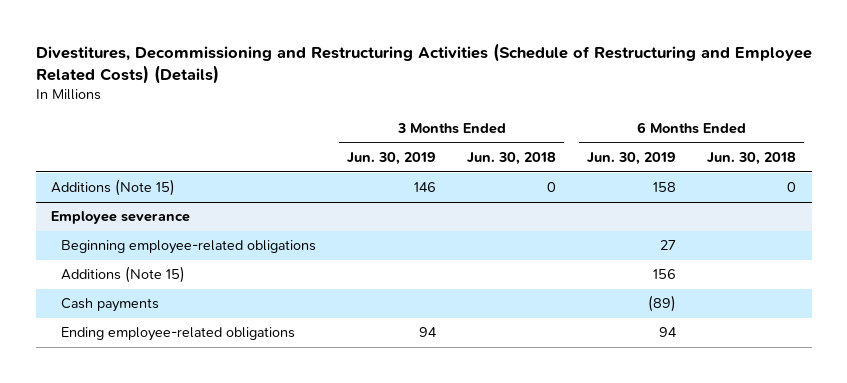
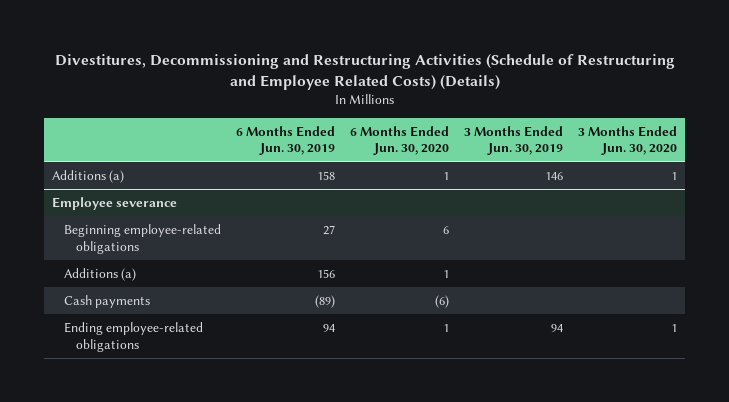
[467,152,557,166] Jun. 30, 2018 -> none
[707,152,797,166] Jun. 30, 2018 -> none
none -> [349,125,449,156] 6 Months Ended Jun. 30, 2020
none -> [578,125,678,156] 3 Months Ended Jun. 30, 2020
[51,179,176,197] Additions (Note 15) -> [51,169,124,183] Additions (a)
[61,266,186,284] Additions (Note 15) -> [63,267,136,281] Additions (a)

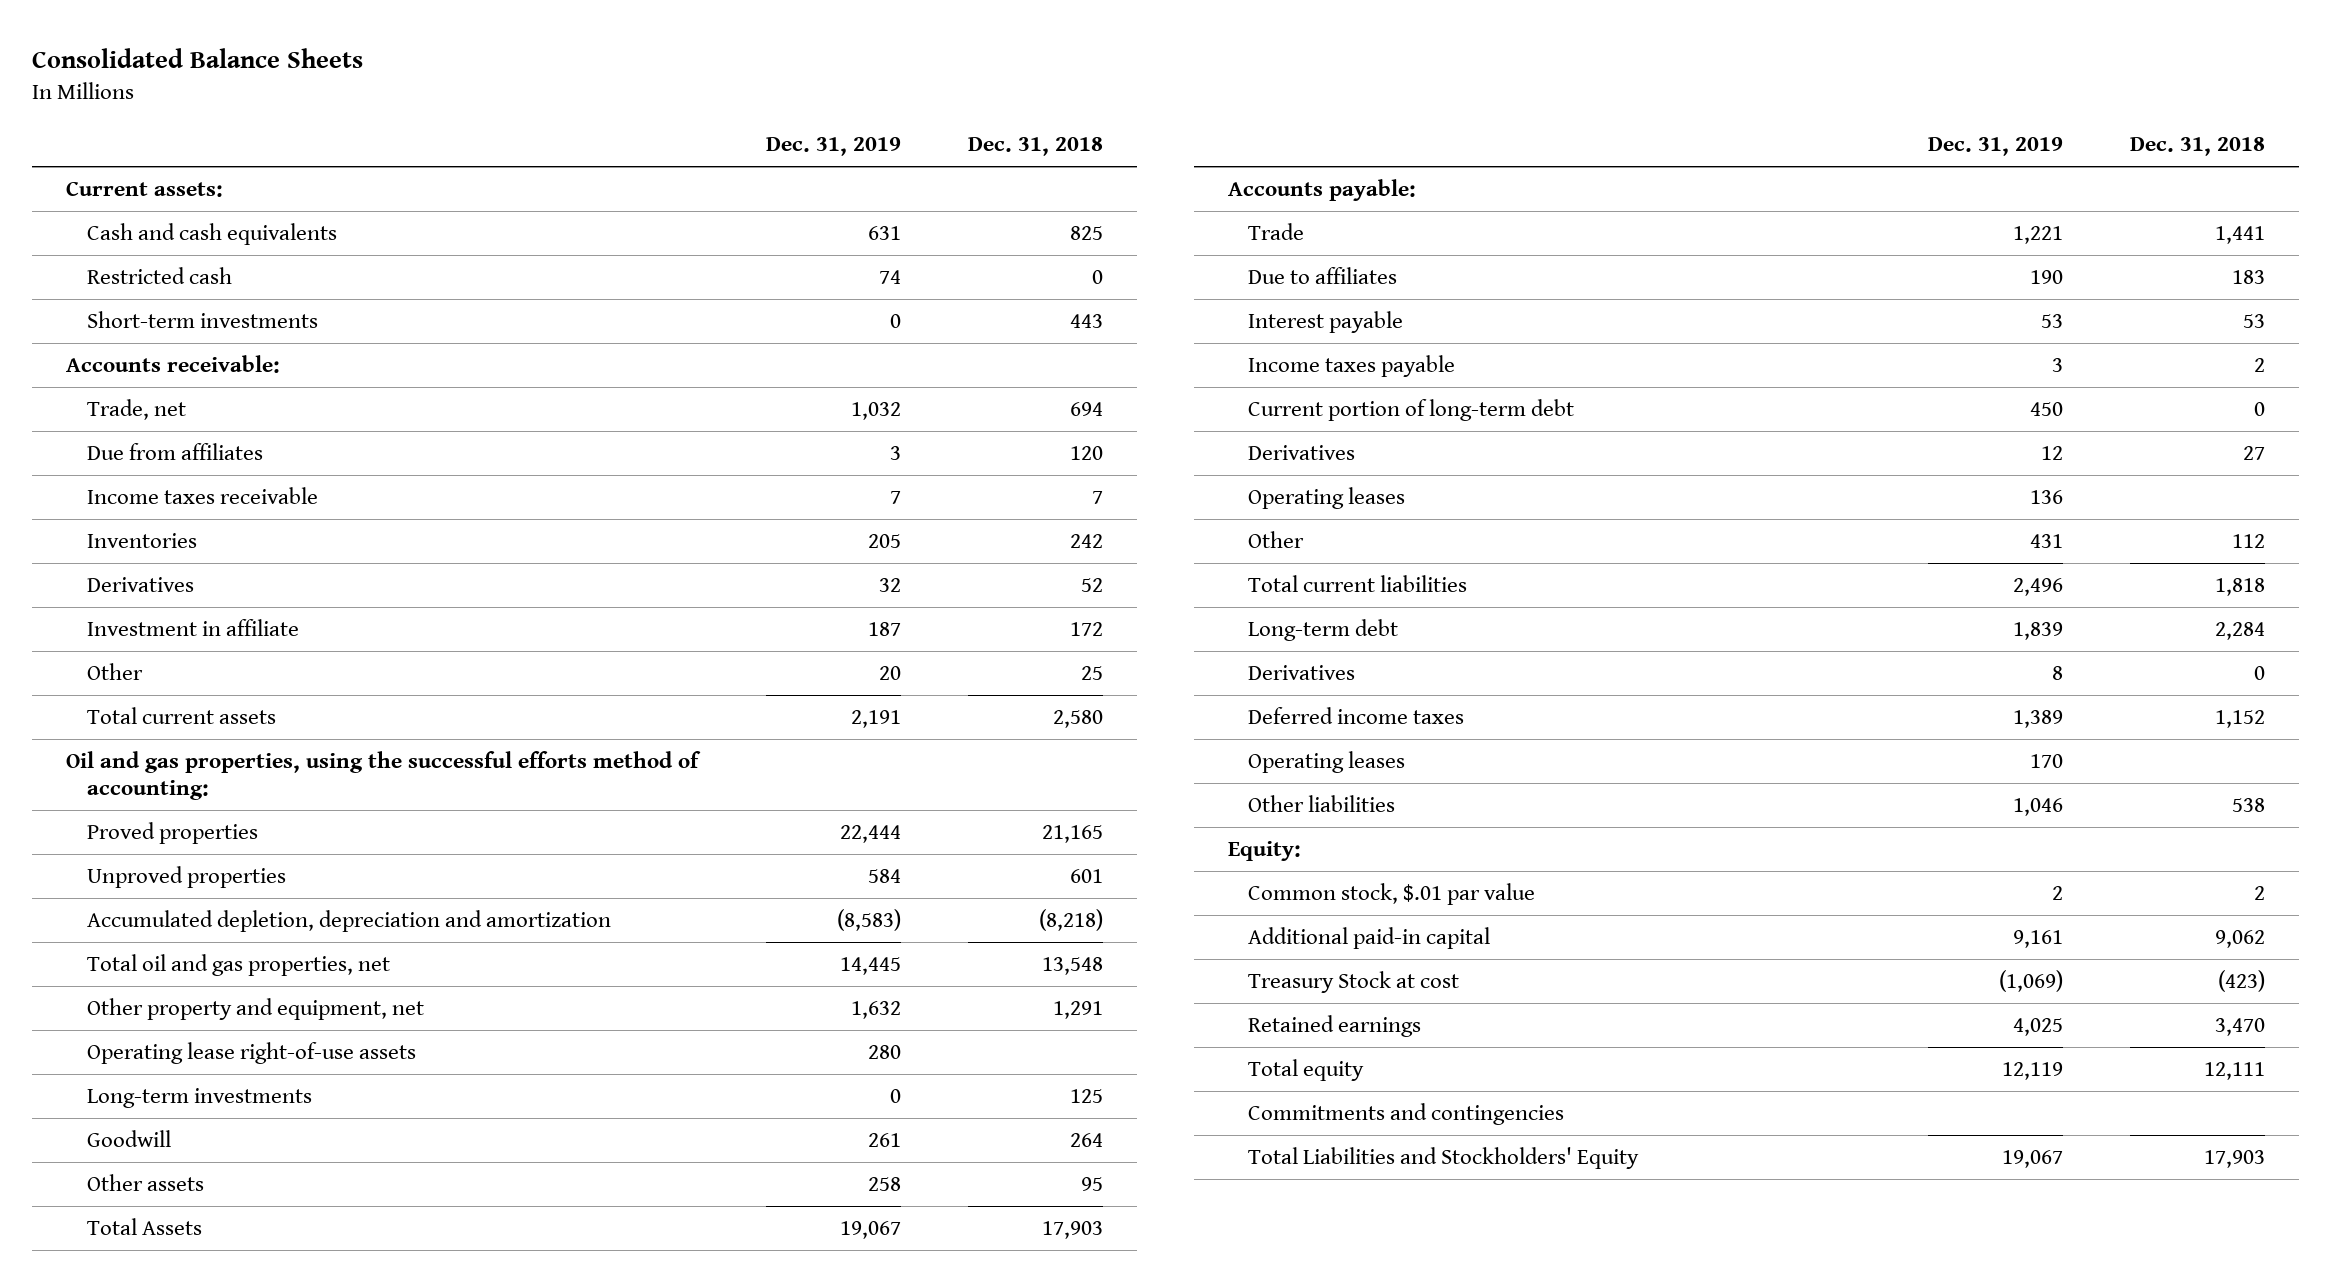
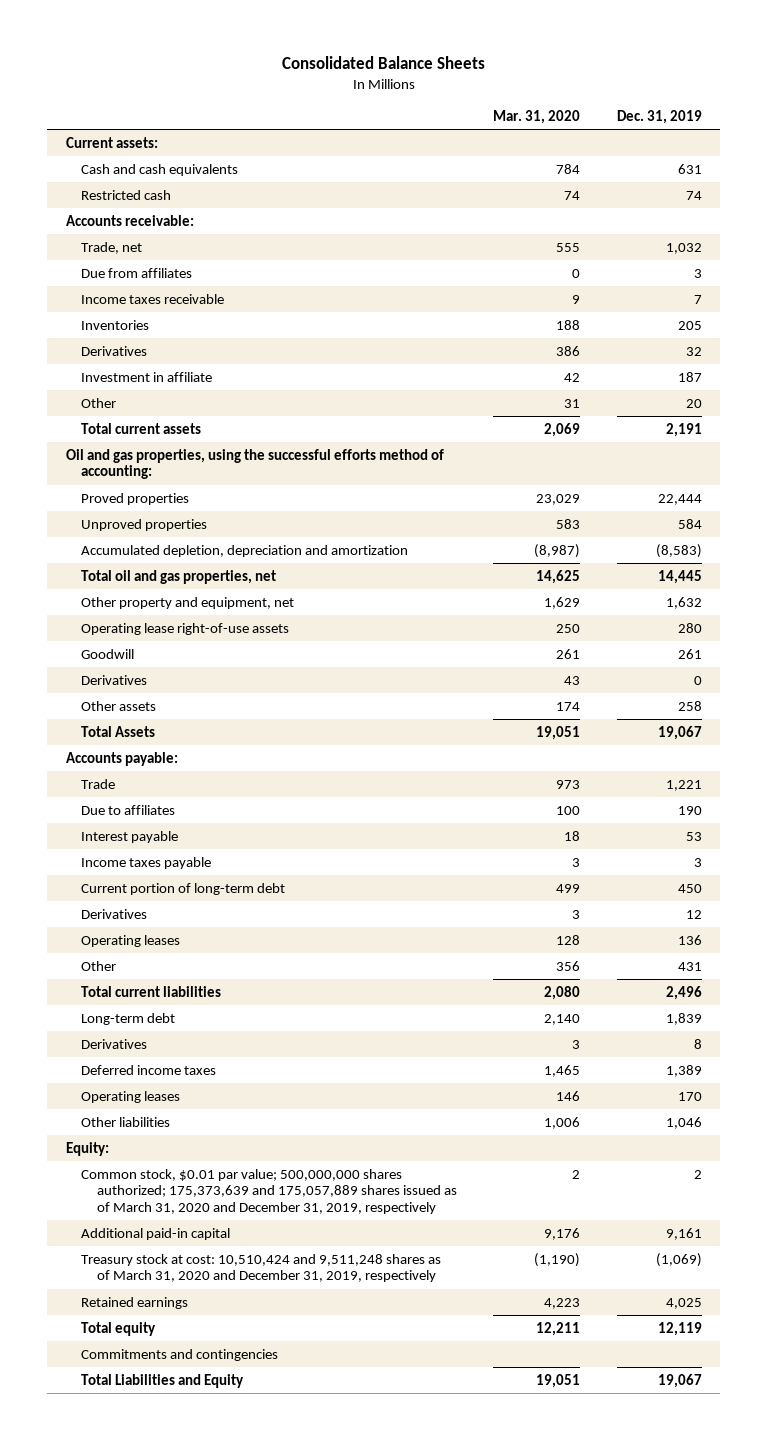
[968,136,1104,156] Dec. 31, 2018 -> none
none -> [493,109,581,124] Mar. 31, 2020
[86,311,318,329] Short-term investments -> none
[86,1088,312,1109] Long-term investments -> none
none -> [81,674,148,685] Derivatives
[1248,883,1536,906] Common stock, $.01 par value -> [81,1168,457,1214] Common stock, $0.01 par value; 500,000,000 shares authorized; 175,373,639 and 175,057,889 shares issued as of March 31, 2020 and December 31, 2019, respectively
[1248,971,1460,994] Treasury Stock at cost -> [81,1253,442,1283] Treasury stock at cost: 10,510,424 and 9,511,248 shares as of March 31, 2020 and December 31, 2019, respectively
[1248,1147,1640,1170] Total Liabilities and Stockholders' Equity -> [81,1373,245,1388] Total Liabilities and Equity

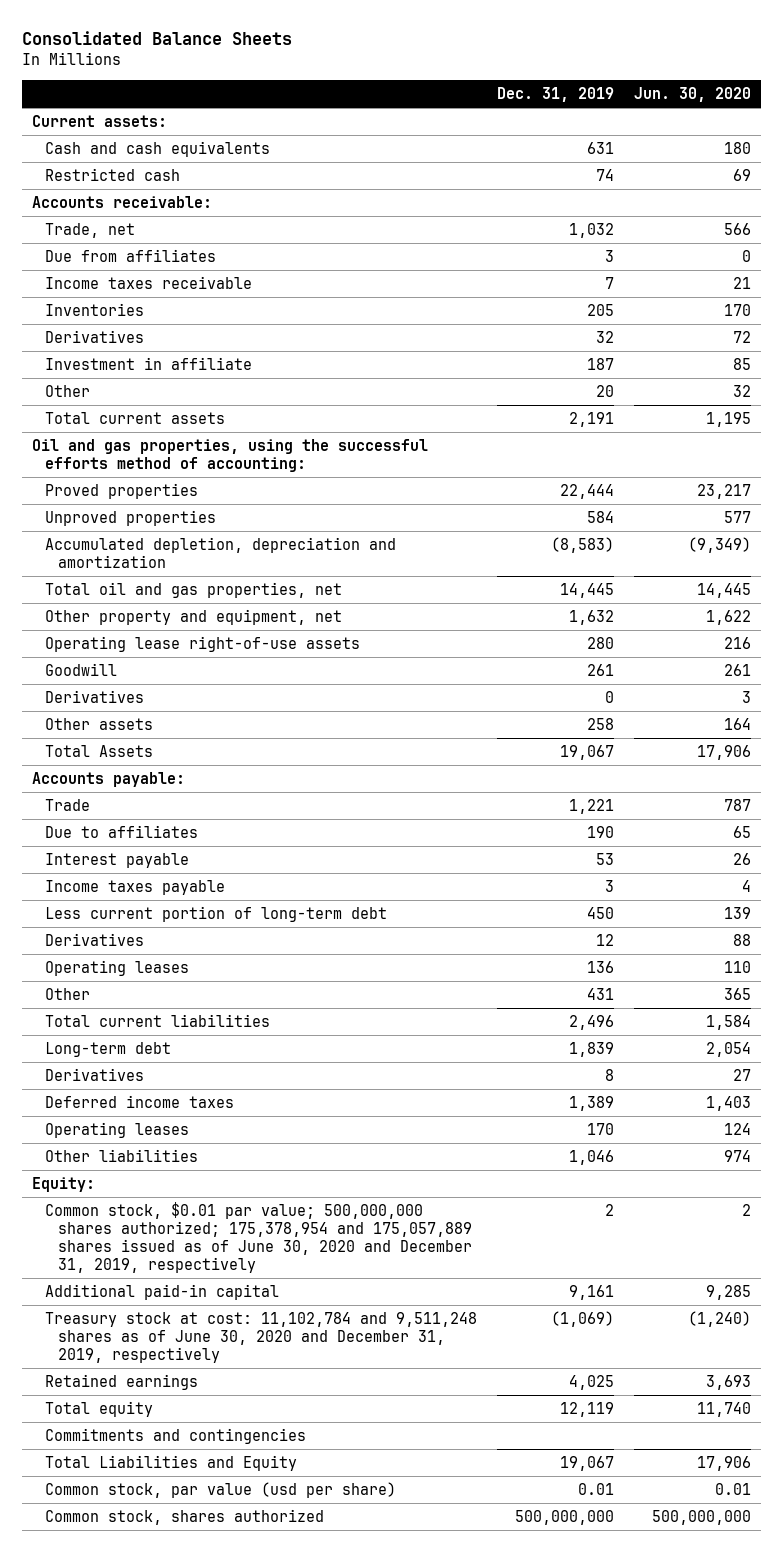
[493,109,581,124] Mar. 31, 2020 -> none
none -> [633,87,751,103] Jun. 30, 2020
[81,882,286,895] Current portion of long-term debt -> [45,905,388,922] Less current portion of long-term debt
[81,1168,457,1214] Common stock, $0.01 par value; 500,000,000 shares authorized; 175,373,639 and 175,057,889 shares issued as of March 31, 2020 and December 31, 2019, respectively -> [45,1201,473,1273] Common stock, $0.01 par value; 500,000,000 shares authorized; 175,378,954 and 175,057,889 shares issued as of June 30, 2020 and December 31, 2019, respectively
[81,1253,442,1283] Treasury stock at cost: 10,510,424 and 9,511,248 shares as of March 31, 2020 and December 31, 2019, respectively -> [45,1311,478,1363] Treasury stock at cost: 11,102,784 and 9,511,248 shares as of June 30, 2020 and December 31, 2019, respectively
none -> [45,1481,397,1498] Common stock, par value (usd per share)
none -> [45,1508,325,1525] Common stock, shares authorized

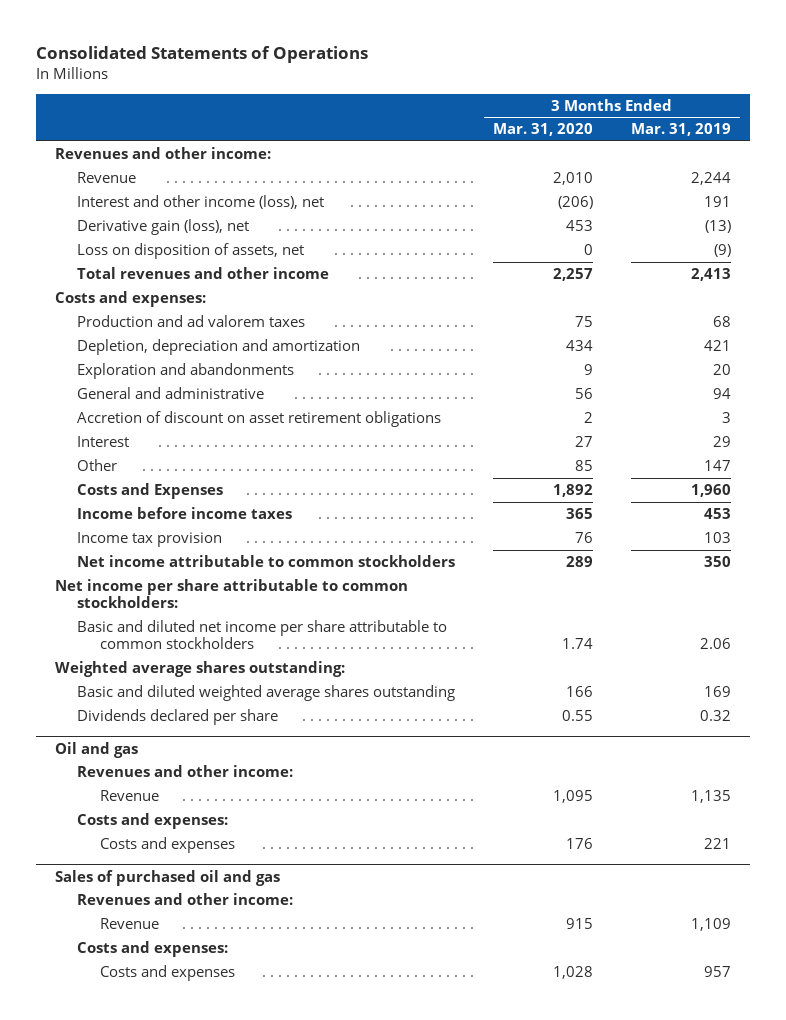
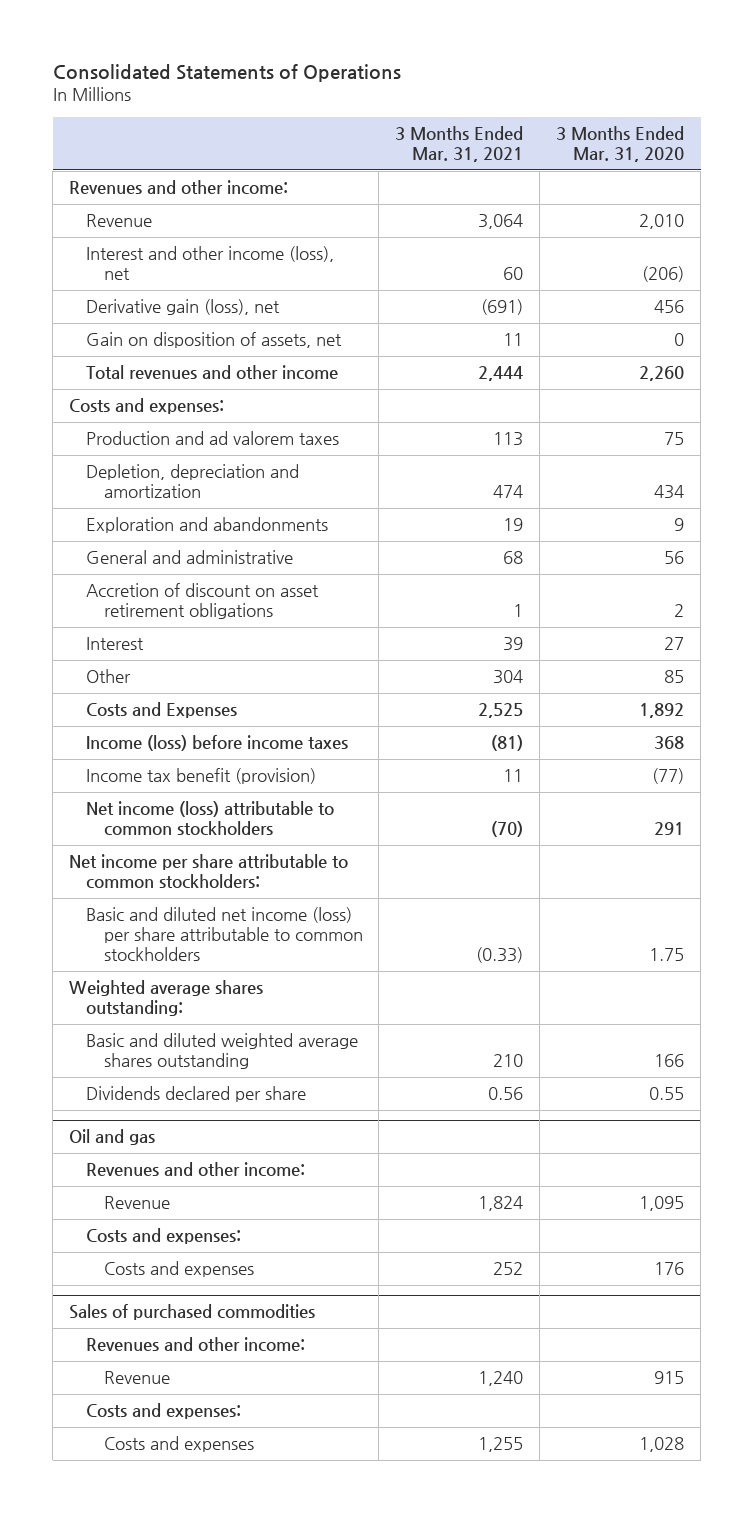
[630,123,731,137] Mar. 31, 2019 -> none
none -> [395,125,524,163] 3 Months Ended Mar. 31, 2021
[566,220,594,232] 453 -> [654,300,685,314] 456
[77,243,305,260] Loss on disposition of assets, net -> [86,332,343,349] Gain on disposition of assets, net
[553,268,594,282] 2,257 -> [639,366,685,382] 2,260
[77,507,293,520] Income before income taxes -> [86,735,349,752] Income (loss) before income taxes
[566,508,594,520] 365 -> [654,736,685,750] 368
[77,532,223,548] Income tax provision -> [86,768,317,785] Income tax benefit (provision)
[575,532,594,544] 76 -> [652,768,685,785] (77)
[77,555,456,568] Net income attributable to common stockholders -> [86,801,335,837] Net income (loss) attributable to common stockholders
[566,556,594,568] 289 -> [654,822,685,836] 291
[77,620,448,650] Basic and diluted net income per share attributable to common stockholders -> [86,907,363,962] Basic and diluted net income (loss) per share attributable to common stockholders
[562,638,594,650] 1.74 -> [649,948,685,962] 1.75
[55,869,281,886] Sales of purchased oil and gas -> [69,1304,316,1321] Sales of purchased commodities

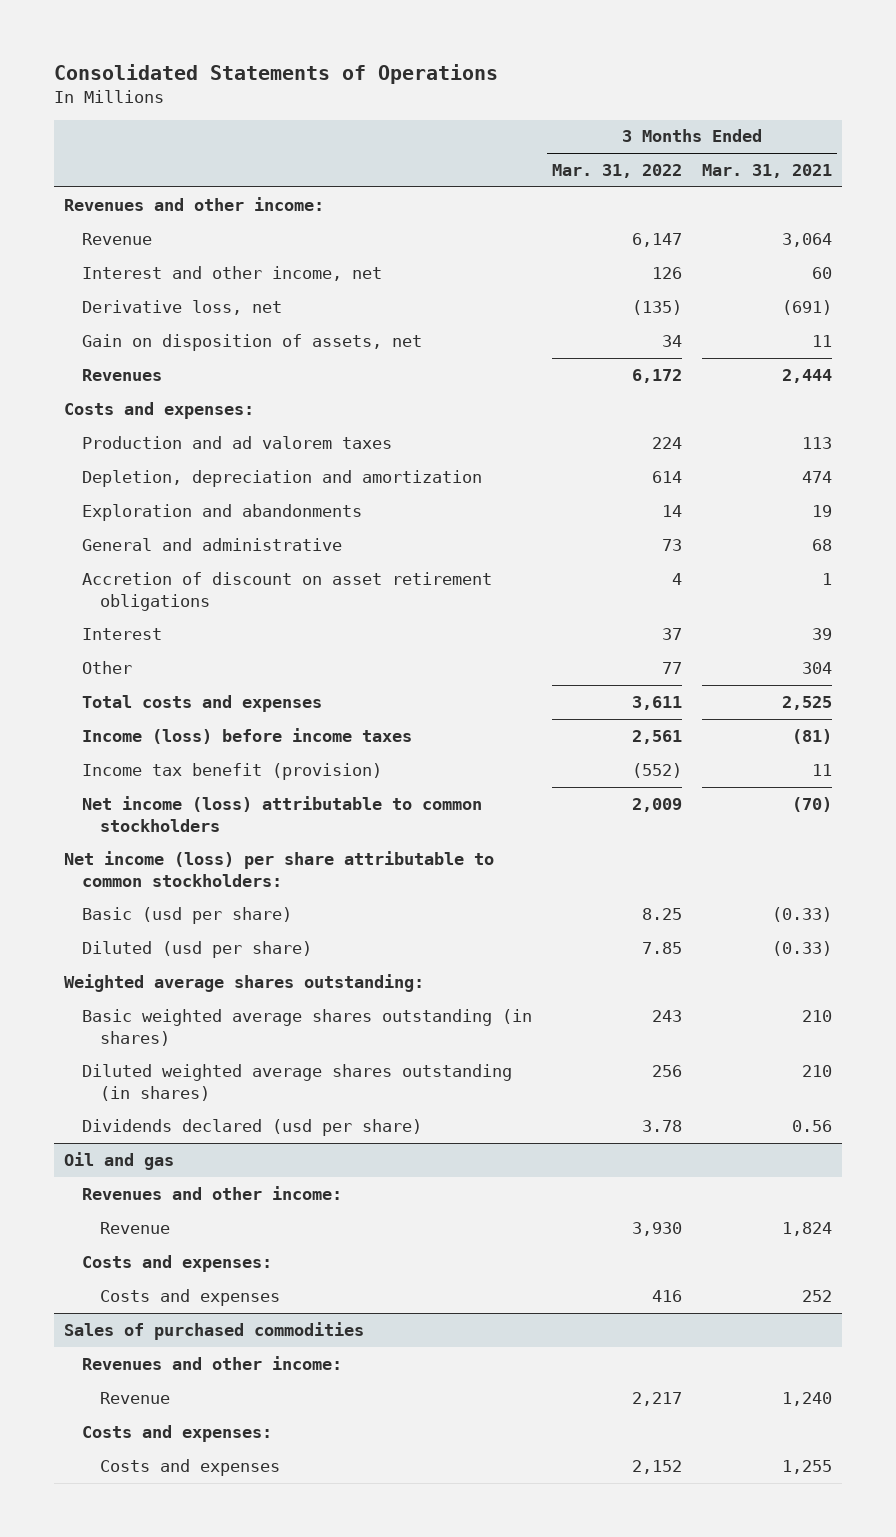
[556,125,685,163] 3 Months Ended Mar. 31, 2020 -> none
none -> [552,163,683,178] Mar. 31, 2022
[86,246,335,281] Interest and other income (loss), net -> [81,265,382,281] Interest and other income, net
[86,299,281,316] Derivative gain (loss), net -> [81,299,282,315] Derivative loss, net
[86,365,339,381] Total revenues and other income -> [81,368,162,381] Revenues
[86,702,238,719] Costs and Expenses -> [81,694,322,712] Total costs and expenses
[86,907,363,962] Basic and diluted net income (loss) per share attributable to common stockholders -> none
[69,854,349,890] Net income per share attributable to common stockholders: -> [63,850,494,887] Net income (loss) per share attributable to common stockholders:
none -> [81,906,292,924] Basic (usd per share)
none -> [81,940,312,958] Diluted (usd per share)
[86,1033,359,1070] Basic and diluted weighted average shares outstanding -> [81,1008,532,1046] Basic weighted average shares outstanding (in shares)
none -> [81,1063,512,1101] Diluted weighted average shares outstanding (in shares)
[86,1086,307,1103] Dividends declared per share -> [81,1118,422,1136] Dividends declared (usd per share)

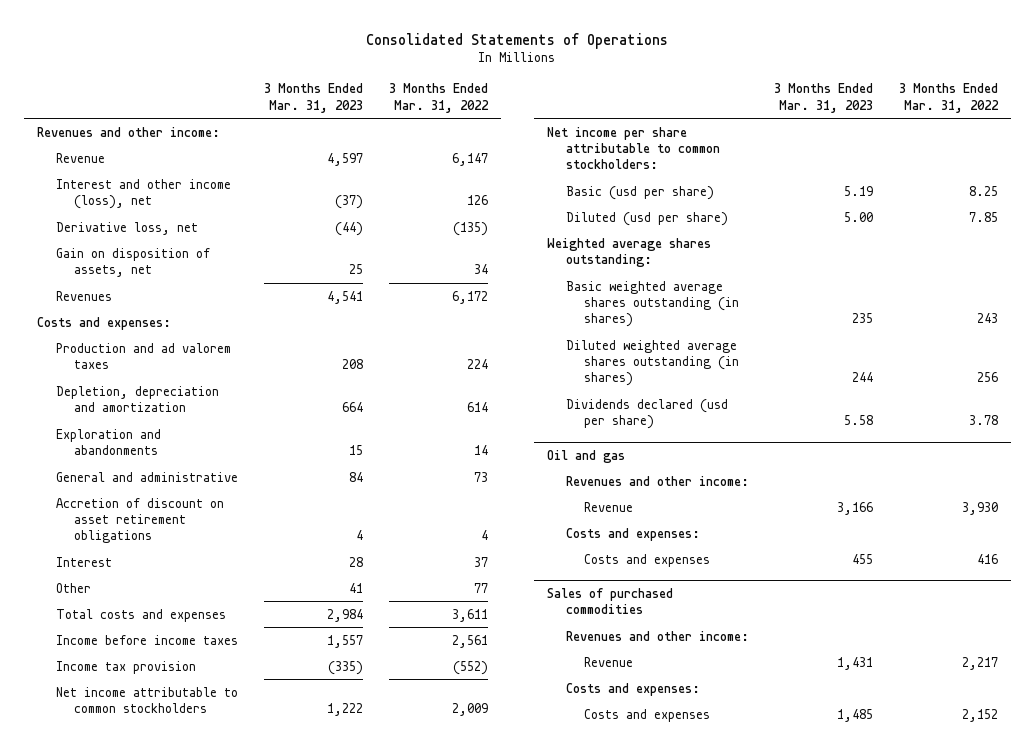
[702,163,833,178] Mar. 31, 2021 -> none
none -> [264,83,364,113] 3 Months Ended Mar. 31, 2023
[81,265,382,281] Interest and other income, net -> [55,178,231,209] Interest and other income (loss), net
[81,727,412,744] Income (loss) before income taxes -> [55,634,238,645] Income before income taxes
[81,762,382,780] Income tax benefit (provision) -> [55,660,196,674] Income tax provision
[81,795,482,832] Net income (loss) attributable to common stockholders -> [55,686,238,713] Net income attributable to common stockholders
[63,850,494,887] Net income (loss) per share attributable to common stockholders: -> [546,126,720,170] Net income per share attributable to common stockholders:

